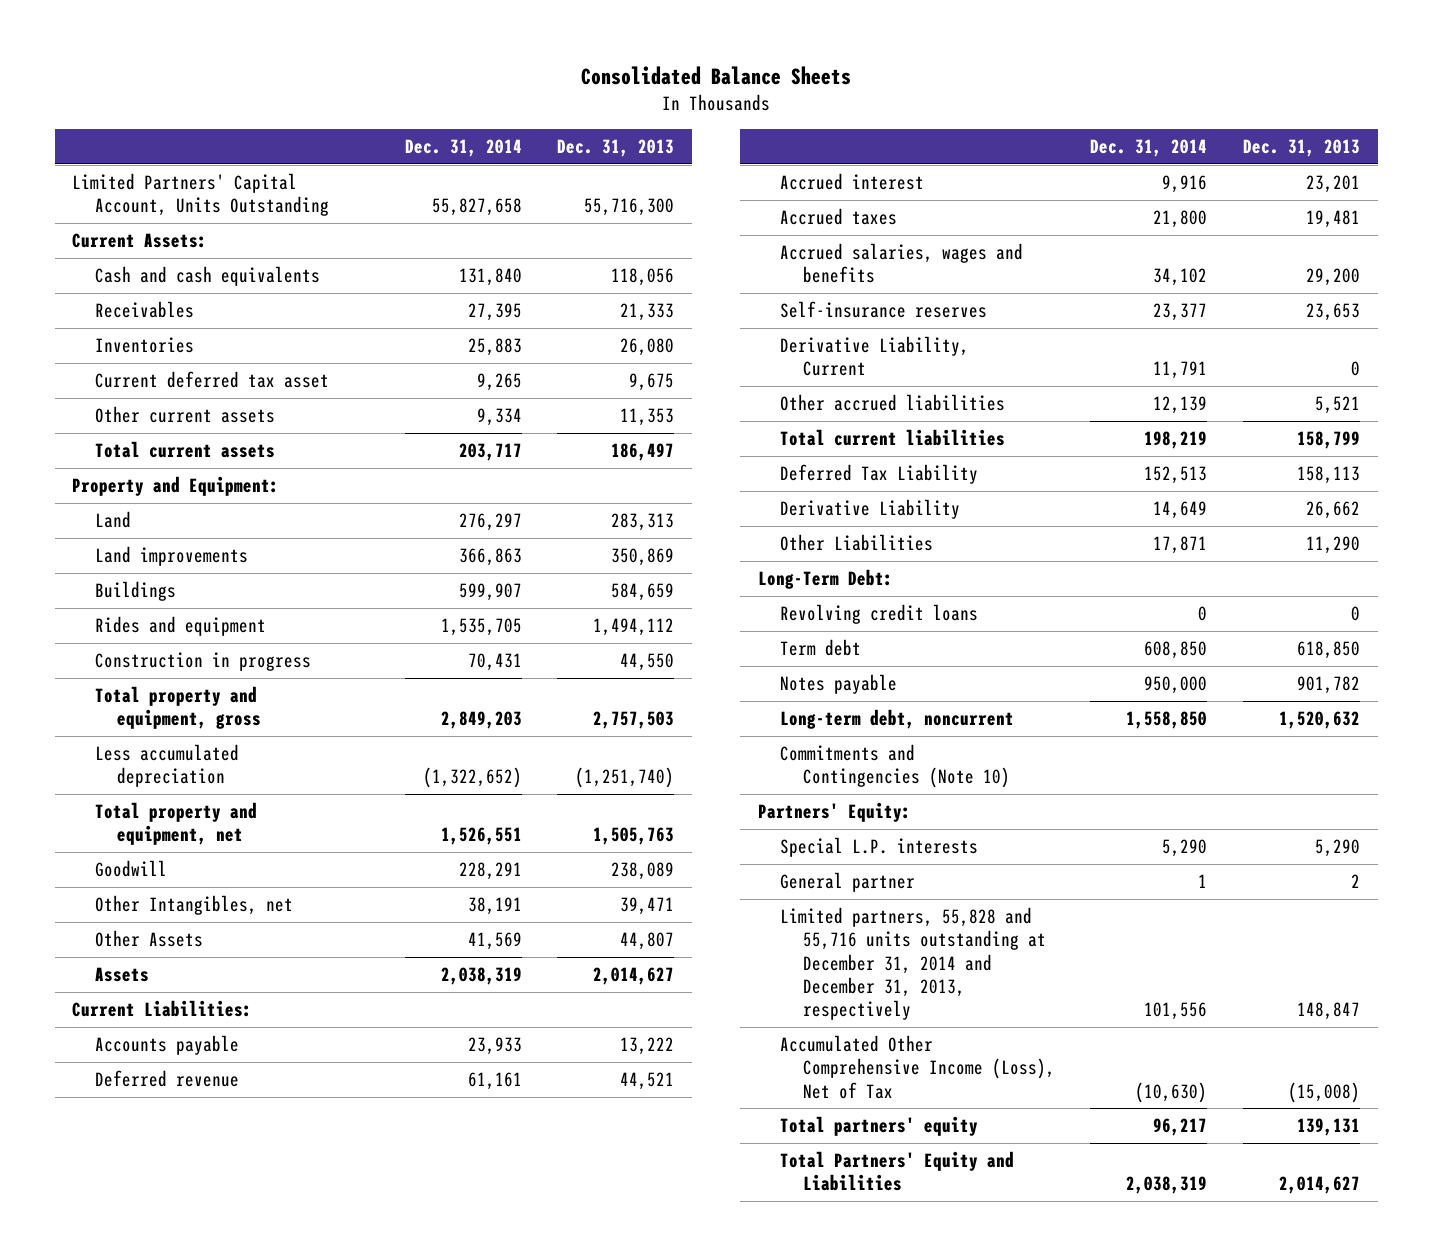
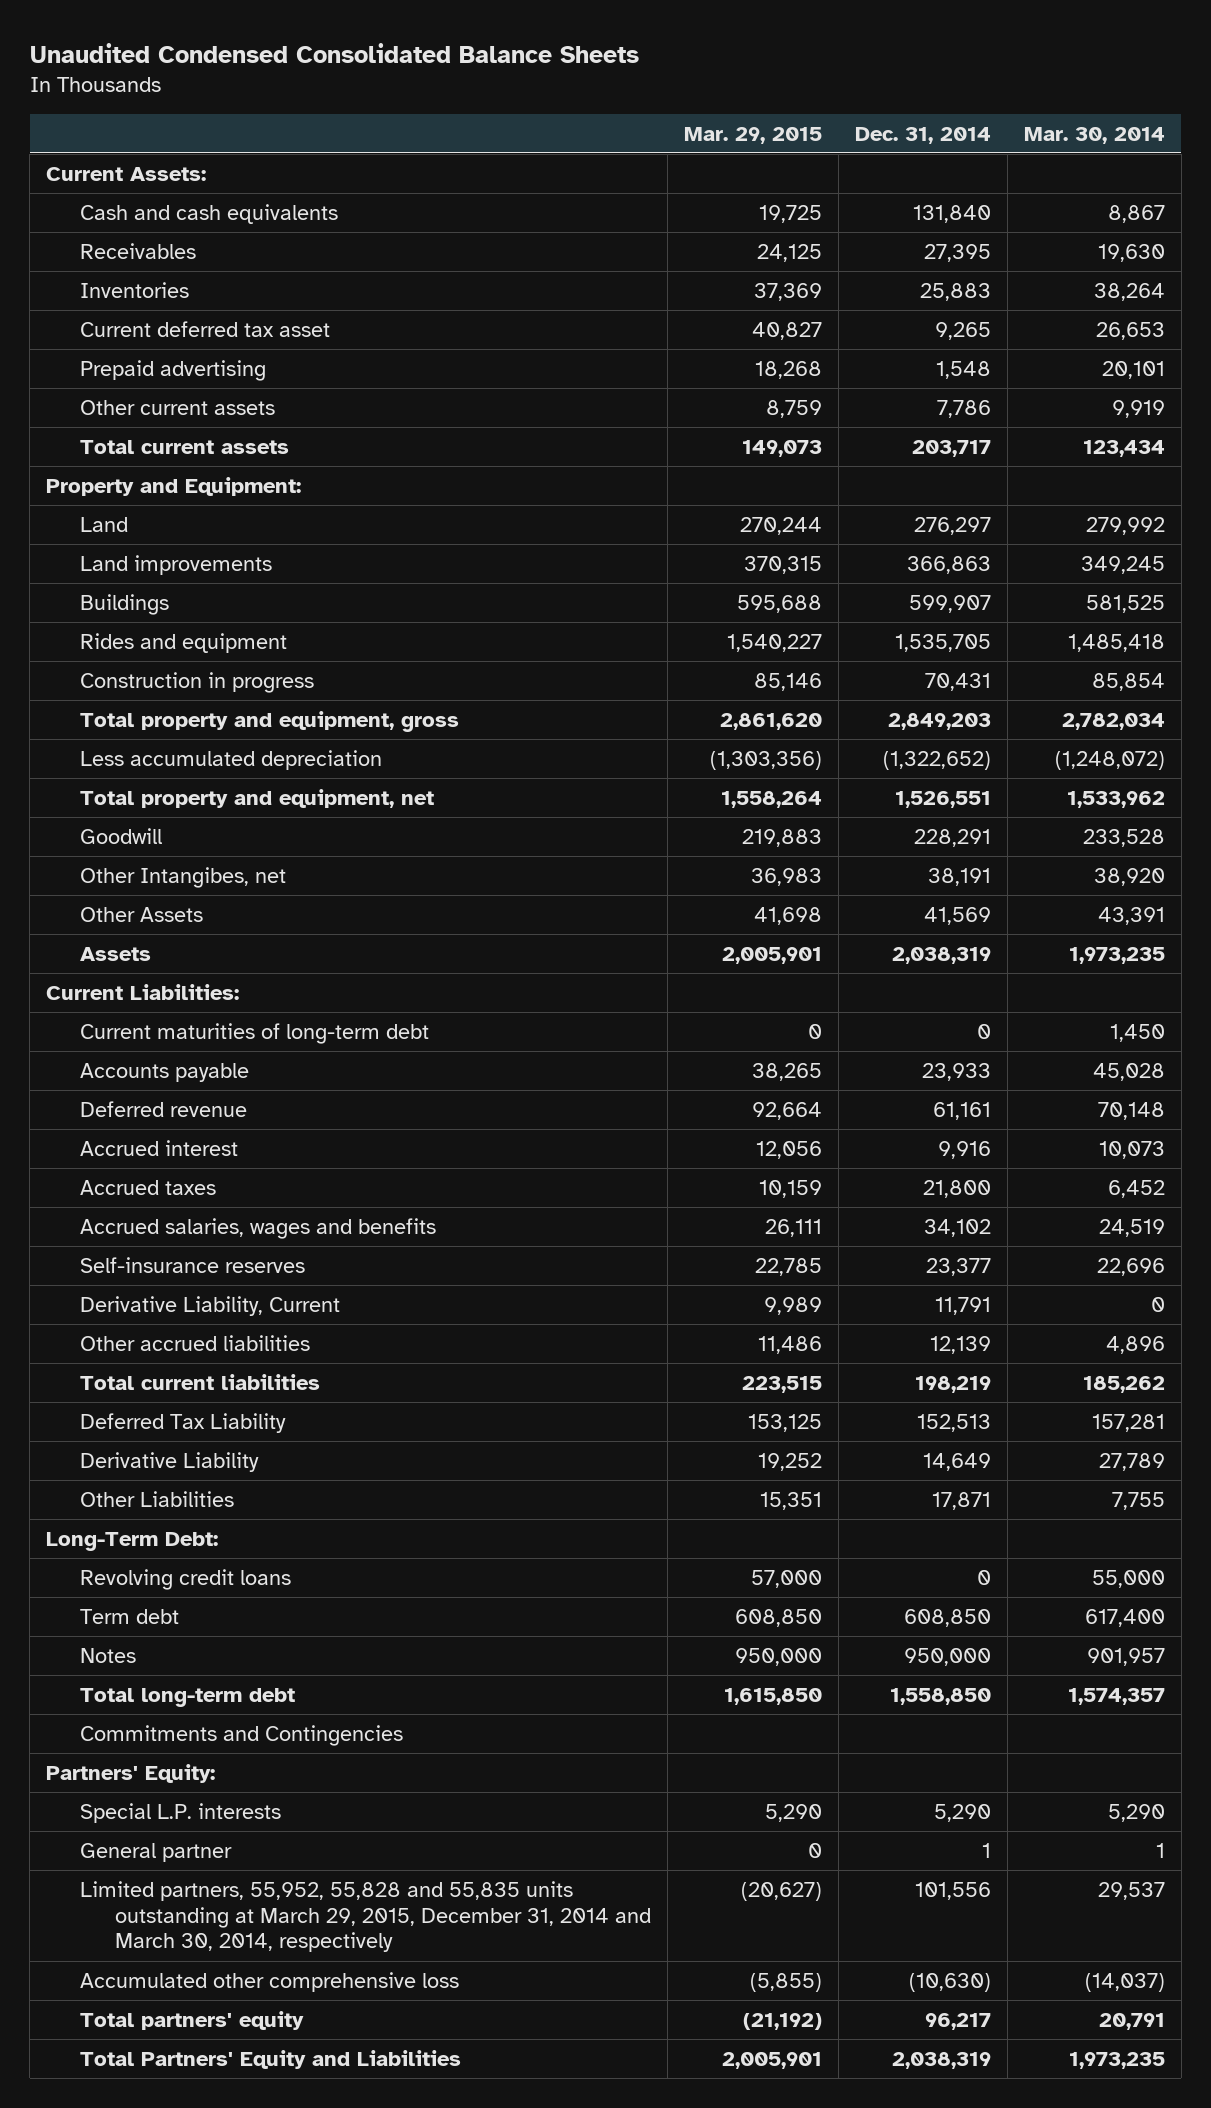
[581,66,852,86] Consolidated Balance Sheets -> [29,43,639,64] Unaudited Condensed Consolidated Balance Sheets
[557,139,675,158] Dec. 31, 2013 -> none
none -> [683,126,822,144] Mar. 29, 2015
none -> [1023,126,1165,144] Mar. 30, 2014
[72,172,329,217] Limited Partners' Capital Account, Units Outstanding -> none
none -> [80,359,267,381] Prepaid advertising
[476,407,522,426] 9,334 -> [936,399,991,418] 7,786
[94,894,293,915] Other Intangibles, net -> [80,866,287,888] Other Intangibes, net
none -> [80,1022,430,1044] Current maturities of long-term debt
[780,673,898,694] Notes payable -> [80,1647,137,1663] Notes
[780,708,1015,729] Long-term debt, noncurrent -> [80,1687,296,1707] Total long-term debt
[780,743,1010,789] Commitments and Contingencies (Note 10) -> [80,1724,404,1746] Commitments and Contingencies
[780,906,1046,1021] Limited partners, 55,828 and 55,716 units outstanding at December 31, 2014 and December 31, 2013, respectively -> [80,1880,651,1953] Limited partners, 55,952, 55,828 and 55,835 units outstanding at March 29, 2015, December 31, 2014 and March 30, 2014, respectively
[780,1034,1055,1099] Accumulated Other Comprehensive Income (Loss), Net of Tax -> [80,1971,460,1992] Accumulated other comprehensive loss

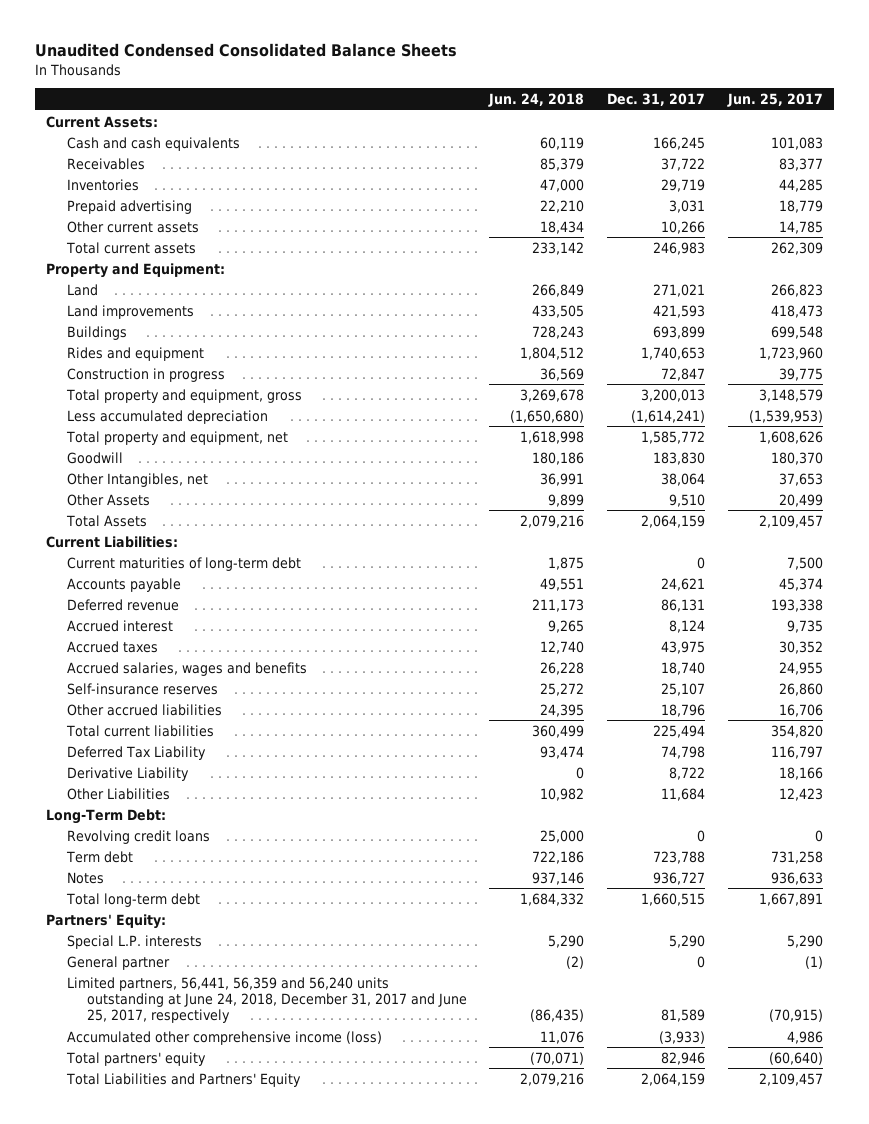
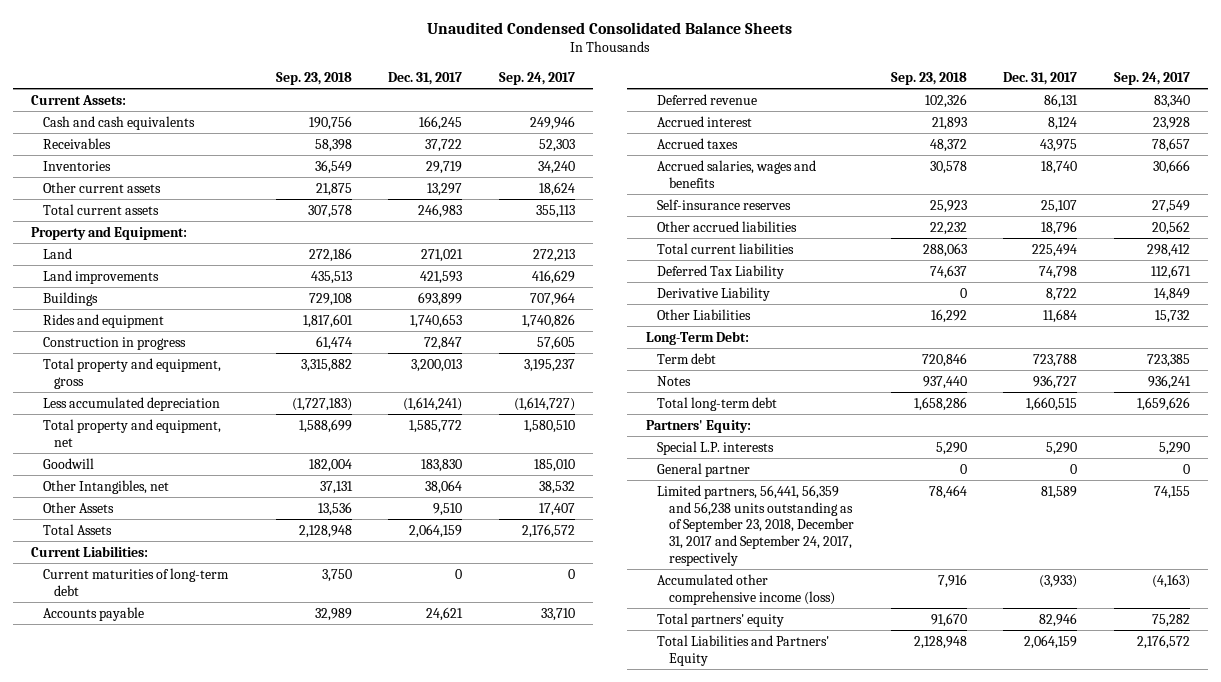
[488,93,585,108] Jun. 24, 2018 -> none
[726,93,823,108] Jun. 25, 2017 -> none
none -> [275,71,352,85] Sep. 23, 2018
none -> [498,71,575,85] Sep. 24, 2017
[66,199,192,214] Prepaid advertising -> none
[660,220,705,234] 10,266 -> [427,182,463,196] 13,297
[66,829,210,844] Revolving credit loans -> none
[66,976,467,1024] Limited partners, 56,441, 56,359 and 56,240 units outstanding at June 24, 2018, December 31, 2017 and June 25, 2017, respectively -> [657,484,854,566] Limited partners, 56,441, 56,359 and 56,238 units outstanding as of September 23, 2018, December 31, 2017 and September 24, 2017, respectively

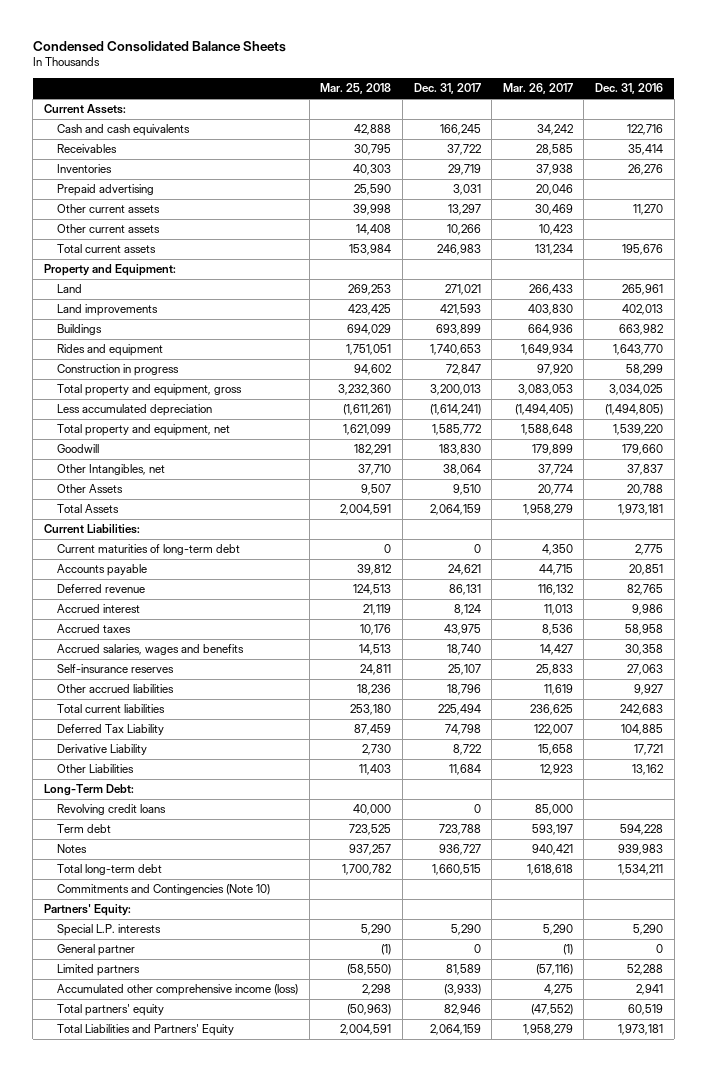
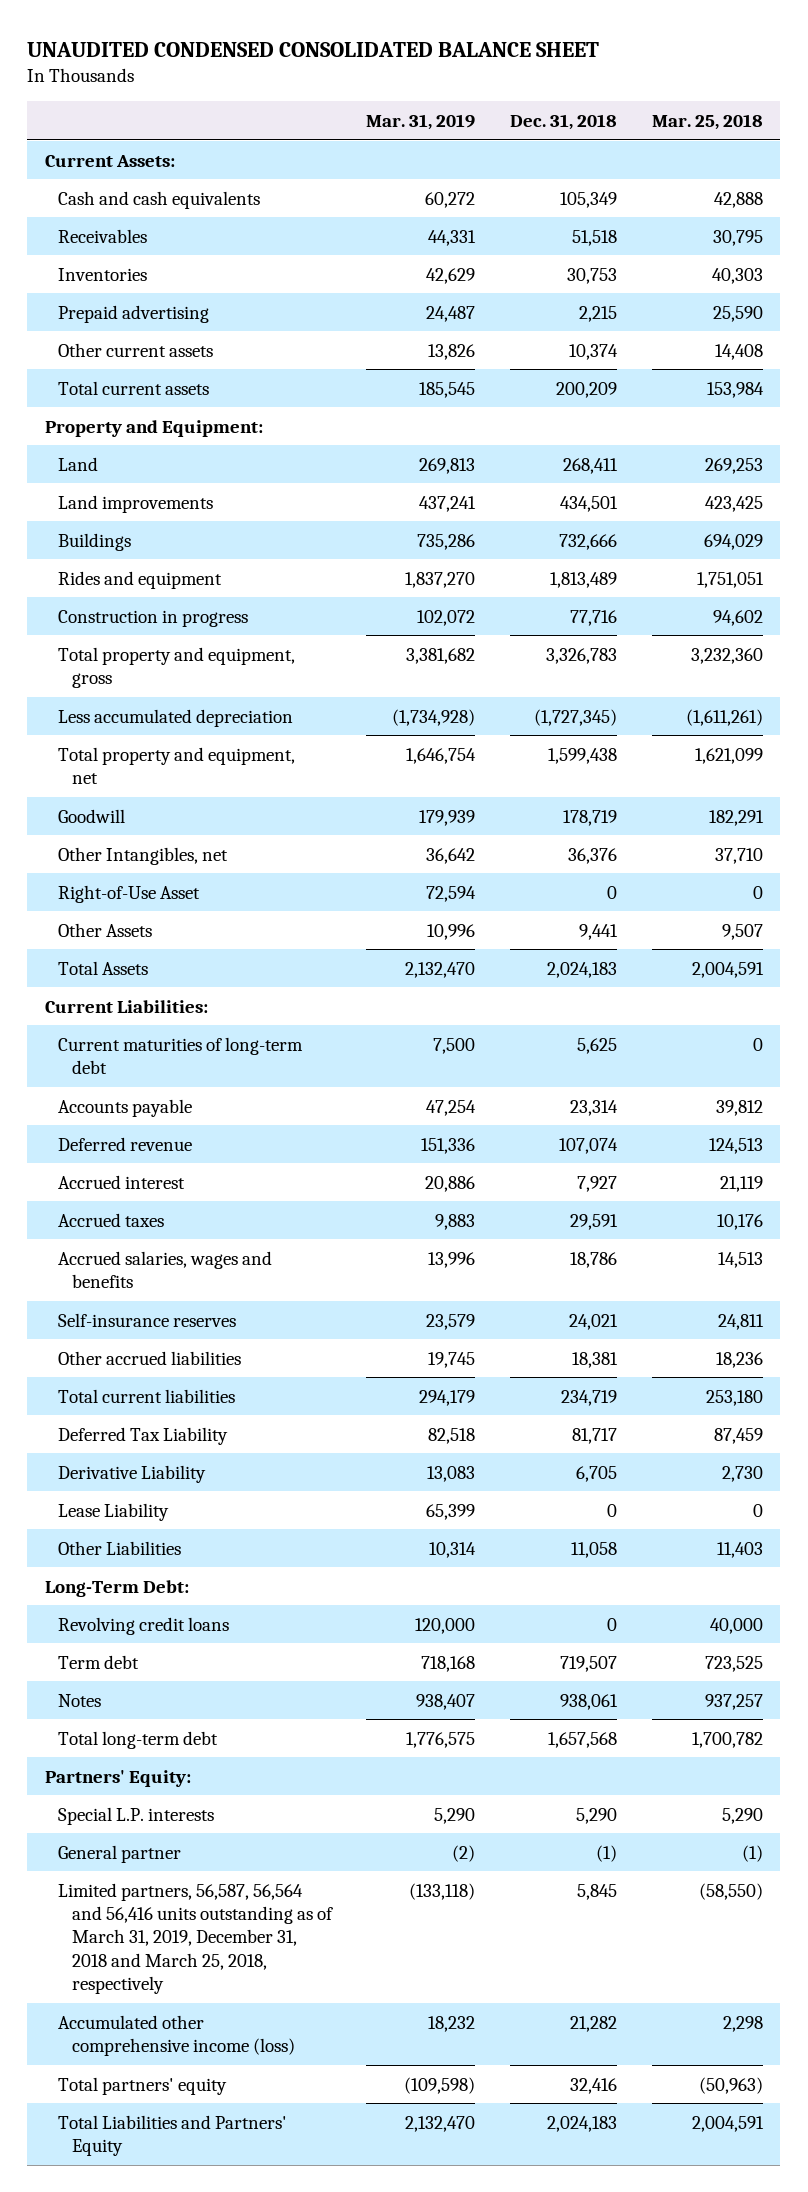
[32,40,286,52] Condensed Consolidated Balance Sheets -> [27,41,600,57] UNAUDITED CONDENSED CONSOLIDATED BALANCE SHEET
[413,83,481,95] Dec. 31, 2017 -> none
[502,83,573,95] Mar. 26, 2017 -> none
[595,83,664,95] Dec. 31, 2016 -> none
none -> [366,113,476,130] Mar. 31, 2019
none -> [510,113,618,130] Dec. 31, 2018
[57,204,161,214] Other current assets -> none
none -> [58,884,201,903] Right-of-Use Asset
none -> [58,1502,170,1521] Lease Liability
[57,884,271,896] Commitments and Contingencies (Note 10) -> none
[57,964,141,977] Limited partners -> [58,1882,333,1994] Limited partners, 56,587, 56,564 and 56,416 units outstanding as of March 31, 2019, December 31, 2018 and March 25, 2018, respectively

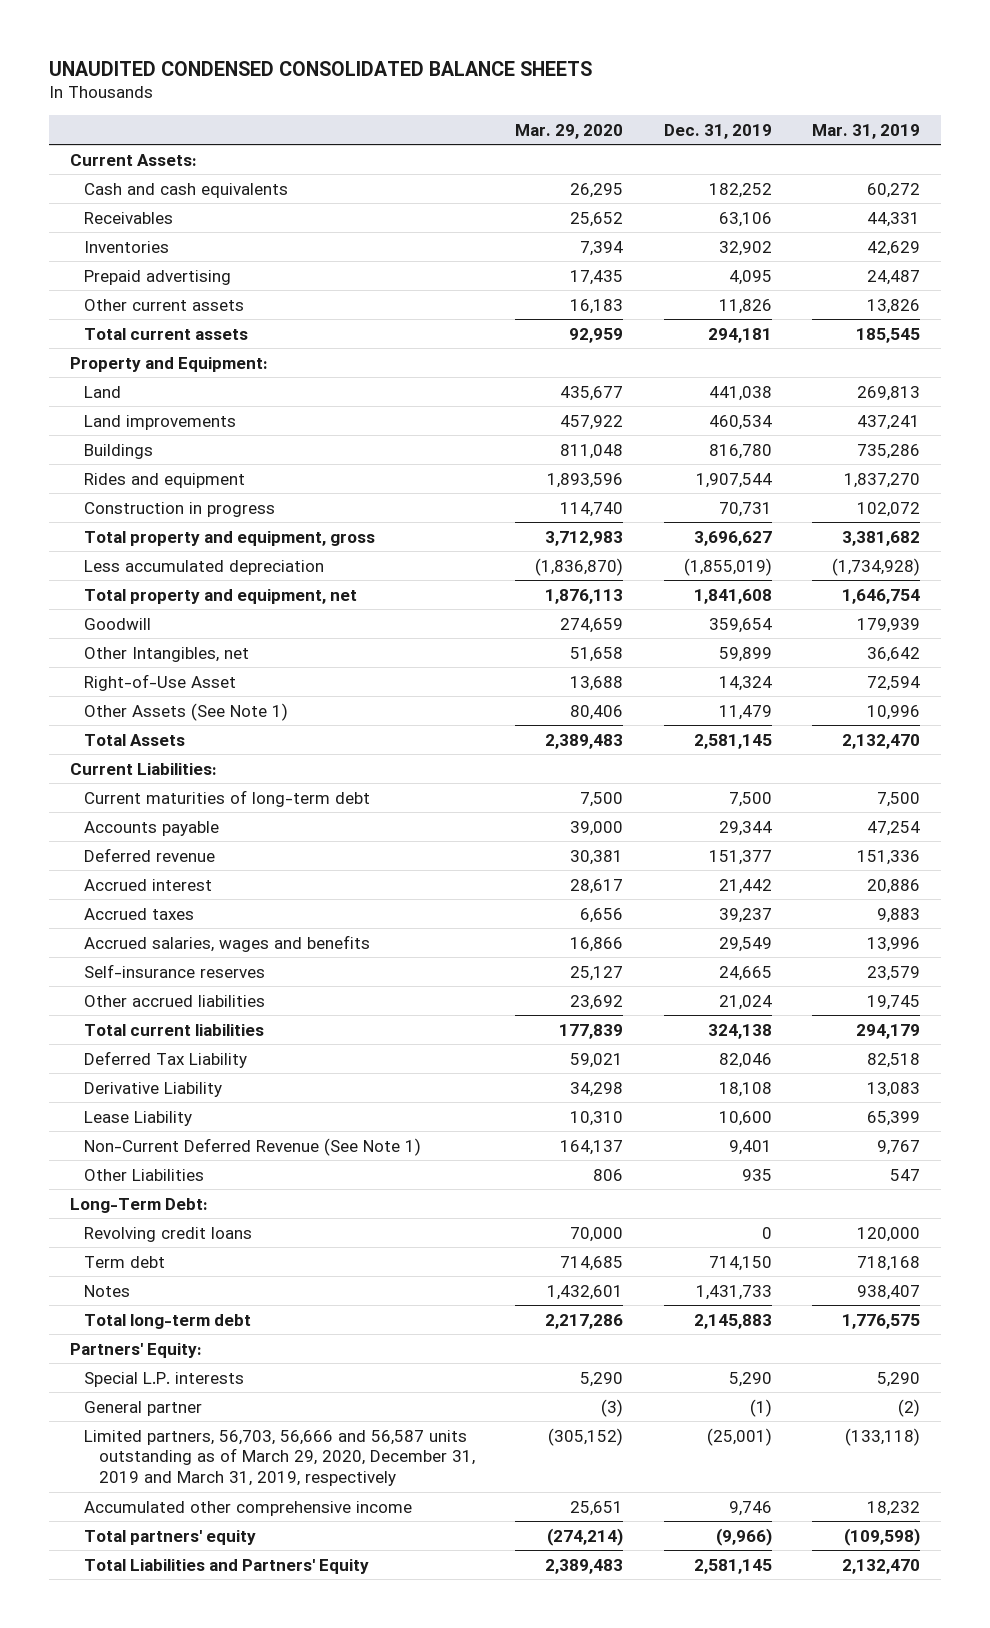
[27,41,600,57] UNAUDITED CONDENSED CONSOLIDATED BALANCE SHEET -> [49,60,593,76] UNAUDITED CONDENSED CONSOLIDATED BALANCE SHEETS
[510,113,618,130] Dec. 31, 2018 -> none
[651,113,763,130] Mar. 25, 2018 -> none
none -> [515,123,624,139] Mar. 29, 2020
none -> [663,123,772,139] Dec. 31, 2019
[58,922,153,937] Other Assets -> [84,702,289,721] Other Assets (See Note 1)
none -> [84,1137,422,1156] Non-Current Deferred Revenue (See Note 1)
[429,1541,477,1558] 10,314 -> [890,1168,921,1181] 547
[58,1882,333,1994] Limited partners, 56,587, 56,564 and 56,416 units outstanding as of March 31, 2019, December 31, 2018 and March 25, 2018, respectively -> [84,1429,475,1487] Limited partners, 56,703, 56,666 and 56,587 units outstanding as of March 29, 2020, December 31, 2019 and March 31, 2019, respectively
[58,2014,295,2056] Accumulated other comprehensive income (loss) -> [84,1500,413,1516] Accumulated other comprehensive income

